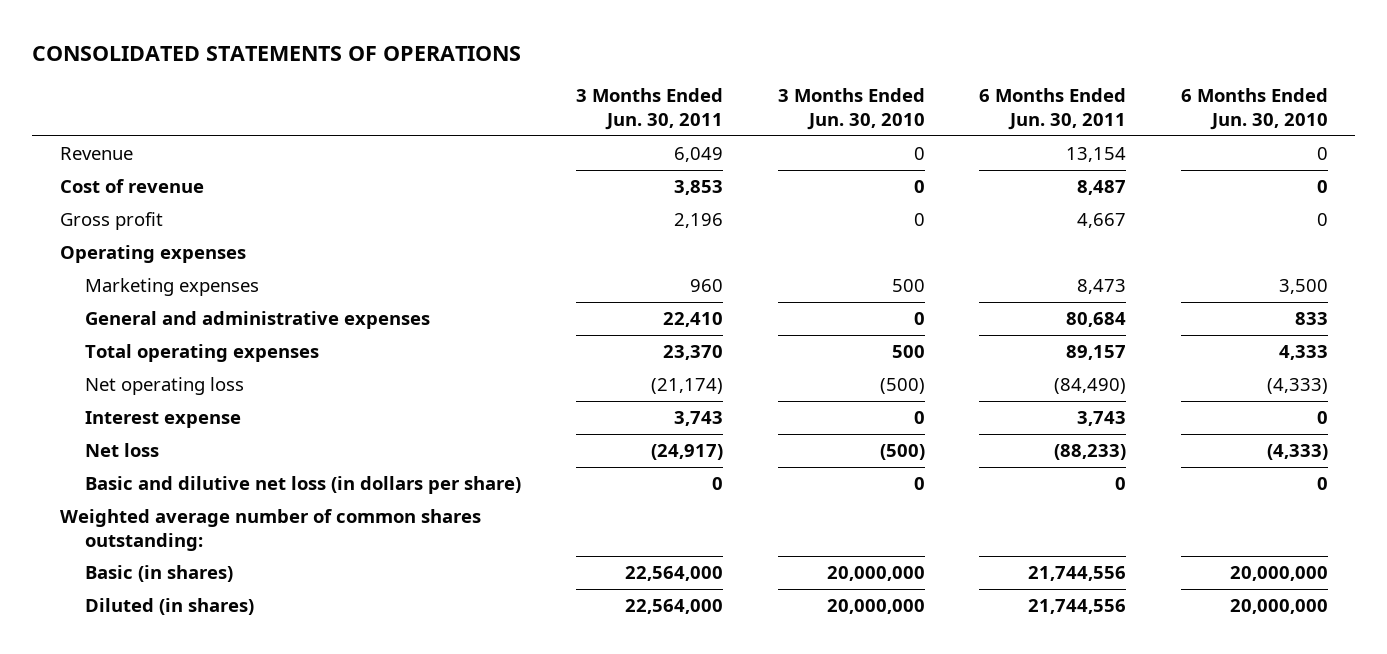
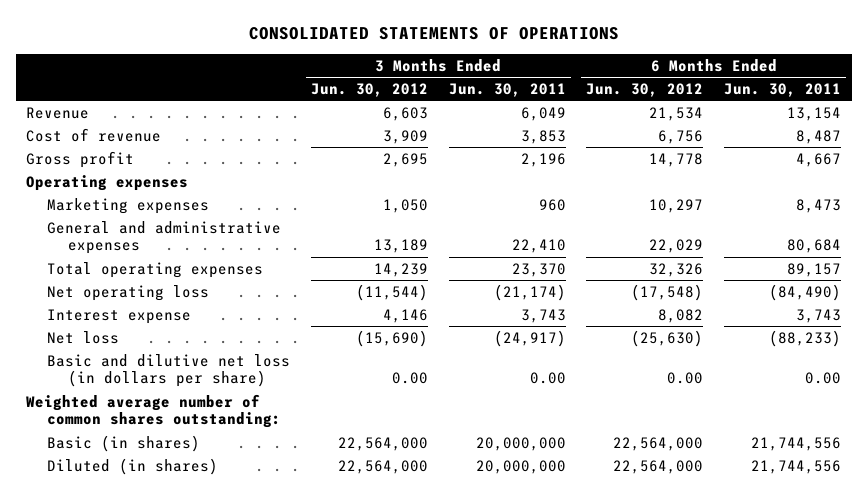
[777,88,925,130] 3 Months Ended Jun. 30, 2010 -> none
[1180,88,1328,130] 6 Months Ended Jun. 30, 2010 -> none
none -> [310,82,428,97] Jun. 30, 2012
none -> [586,82,704,97] Jun. 30, 2012
[711,476,723,490] 0 -> [529,372,566,385] 0.00
[1115,476,1127,490] 0 -> [805,372,842,385] 0.00
[624,565,723,581] 22,564,000 -> [475,436,566,451] 20,000,000
[624,598,723,614] 22,564,000 -> [475,459,566,474] 20,000,000

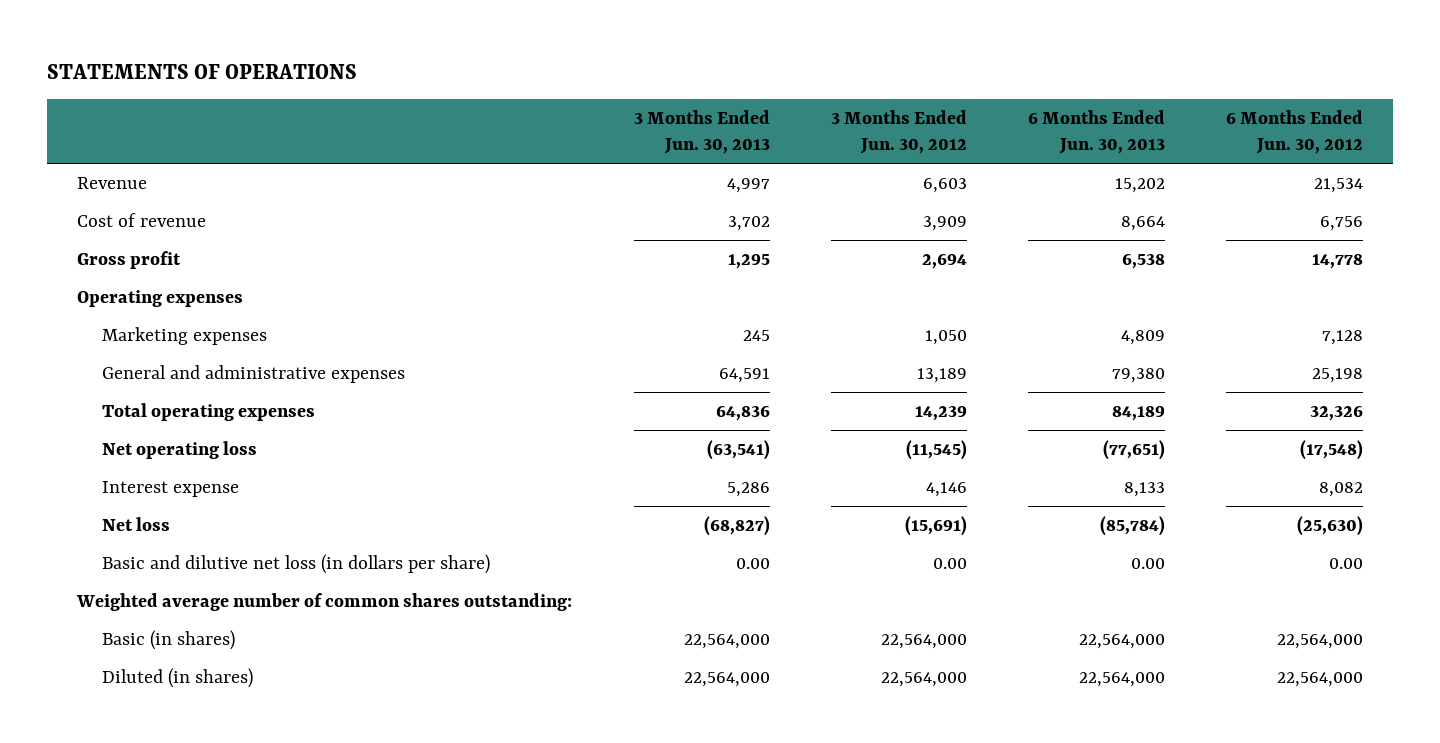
[248,27,619,41] CONSOLIDATED STATEMENTS OF OPERATIONS -> [46,63,357,79] STATEMENTS OF OPERATIONS
[448,82,566,97] Jun. 30, 2011 -> none
[724,82,842,97] Jun. 30, 2011 -> none
none -> [633,109,770,154] 3 Months Ended Jun. 30, 2013
none -> [1027,109,1165,154] 6 Months Ended Jun. 30, 2013
[382,152,428,167] 2,695 -> [921,254,967,270] 2,694
[649,198,704,213] 10,297 -> [1321,330,1363,346] 7,128
[649,239,704,254] 22,029 -> [1311,368,1363,384] 25,198
[355,283,428,301] (11,544) -> [905,440,967,461] (11,545)
[355,329,428,347] (15,690) -> [904,516,967,537] (15,691)

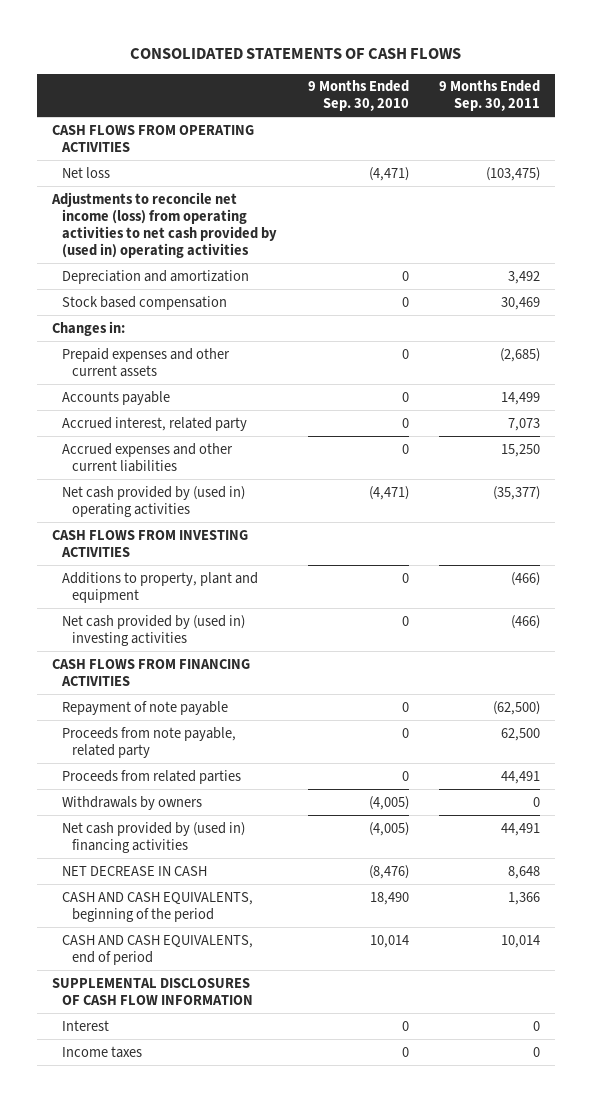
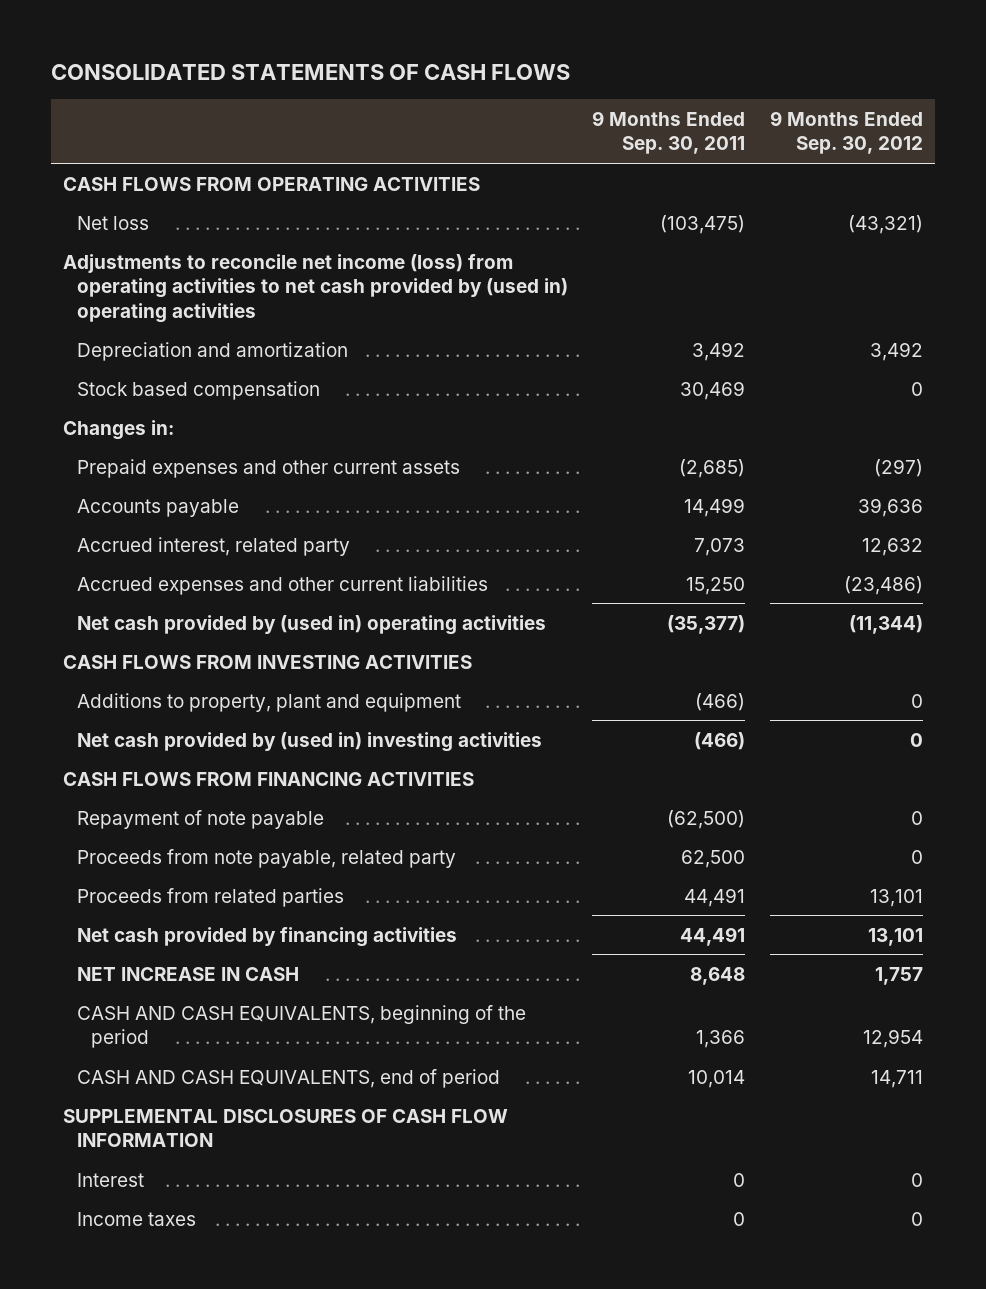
[307,80,409,112] 9 Months Ended Sep. 30, 2010 -> none
none -> [769,111,923,155] 9 Months Ended Sep. 30, 2012
[62,795,203,810] Withdrawals by owners -> none
[62,821,246,853] Net cash provided by (used in) financing activities -> [77,926,458,947] Net cash provided by financing activities
[62,865,208,876] NET DECREASE IN CASH -> [77,966,300,981] NET INCREASE IN CASH

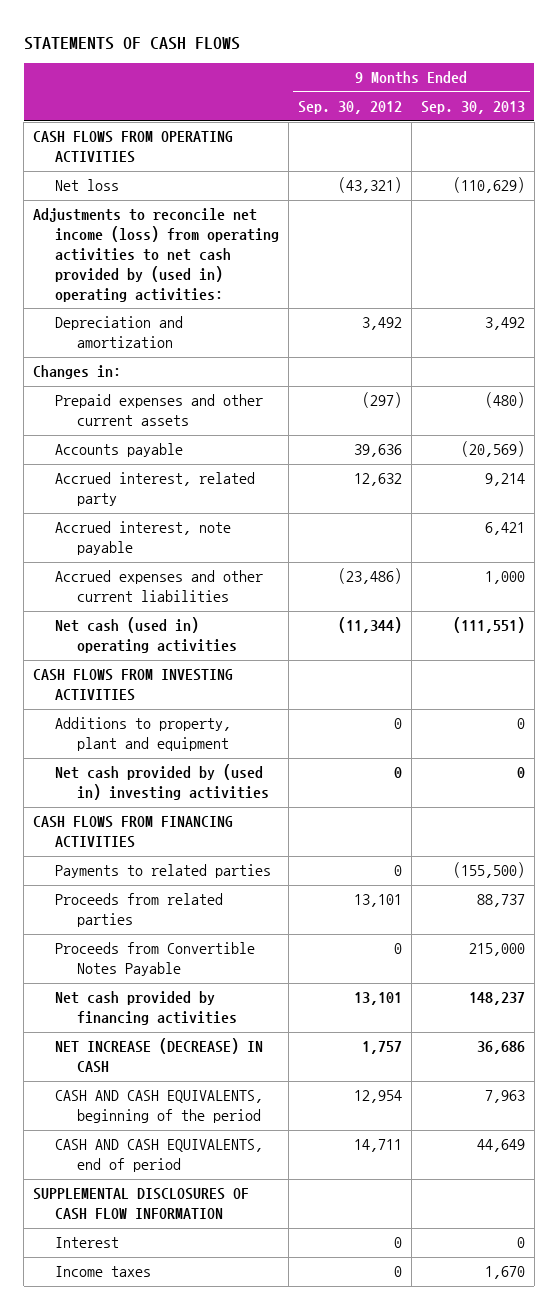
[50,64,570,81] CONSOLIDATED STATEMENTS OF CASH FLOWS -> [23,36,240,50] STATEMENTS OF CASH FLOWS
[592,111,746,155] 9 Months Ended Sep. 30, 2011 -> none
none -> [420,101,525,115] Sep. 30, 2013
[62,253,569,323] Adjustments to reconcile net income (loss) from operating activities to net cash provided by (used in) operating activities -> [33,208,279,302] Adjustments to reconcile net income (loss) from operating activities to net cash provided by (used in) operating activities:
[77,380,321,400] Stock based compensation -> none
none -> [54,521,231,556] Accrued interest, note payable
[77,614,547,635] Net cash provided by (used in) operating activities -> [54,617,237,654] Net cash (used in) operating activities
[77,809,325,829] Repayment of note payable -> none
[77,848,457,868] Proceeds from note payable, related party -> none
none -> [54,864,271,879] Payments to related parties
none -> [54,942,255,977] Proceeds from Convertible Notes Payable
[77,966,300,981] NET INCREASE IN CASH -> [54,1038,263,1074] NET INCREASE (DECREASE) IN CASH

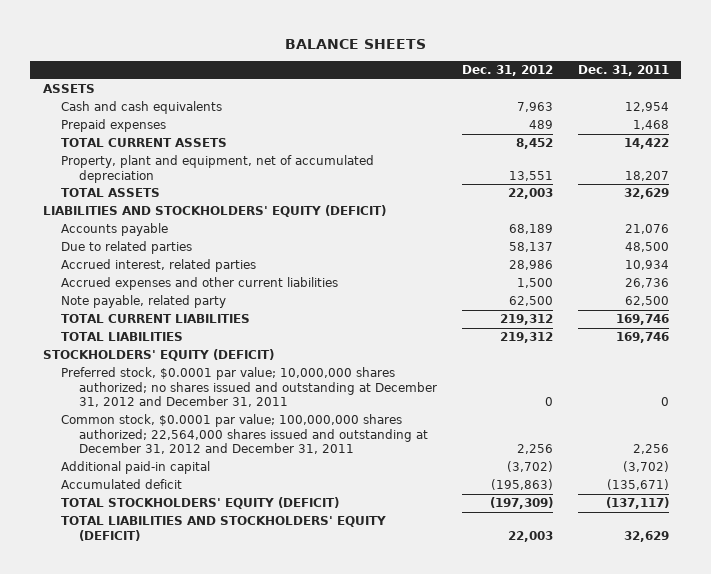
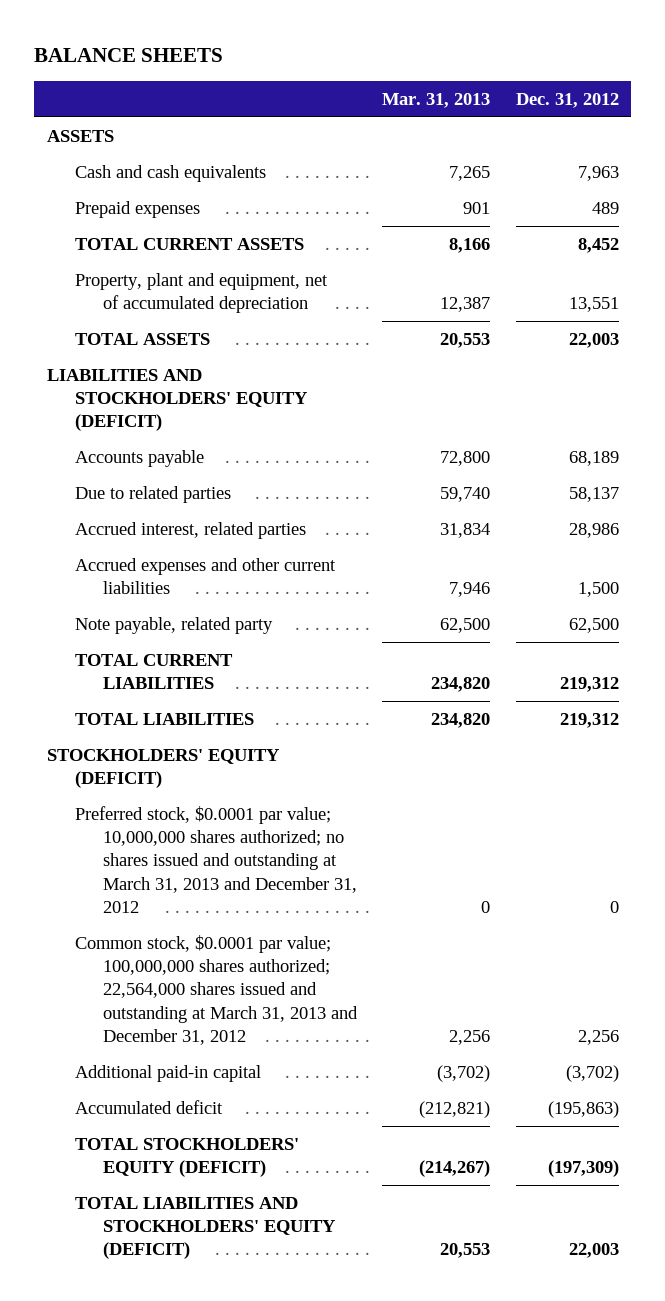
[577,64,669,76] Dec. 31, 2011 -> none
none -> [382,92,491,108] Mar. 31, 2013
[61,367,438,407] Preferred stock, $0.0001 par value; 10,000,000 shares authorized; no shares issued and outstanding at December 31, 2012 and December 31, 2011 -> [74,805,357,913] Preferred stock, $0.0001 par value; 10,000,000 shares authorized; no shares issued and outstanding at March 31, 2013 and December 31, 2012
[61,414,429,454] Common stock, $0.0001 par value; 100,000,000 shares authorized; 22,564,000 shares issued and outstanding at December 31, 2012 and December 31, 2011 -> [74,934,358,1045] Common stock, $0.0001 par value; 100,000,000 shares authorized; 22,564,000 shares issued and outstanding at March 31, 2013 and December 31, 2012

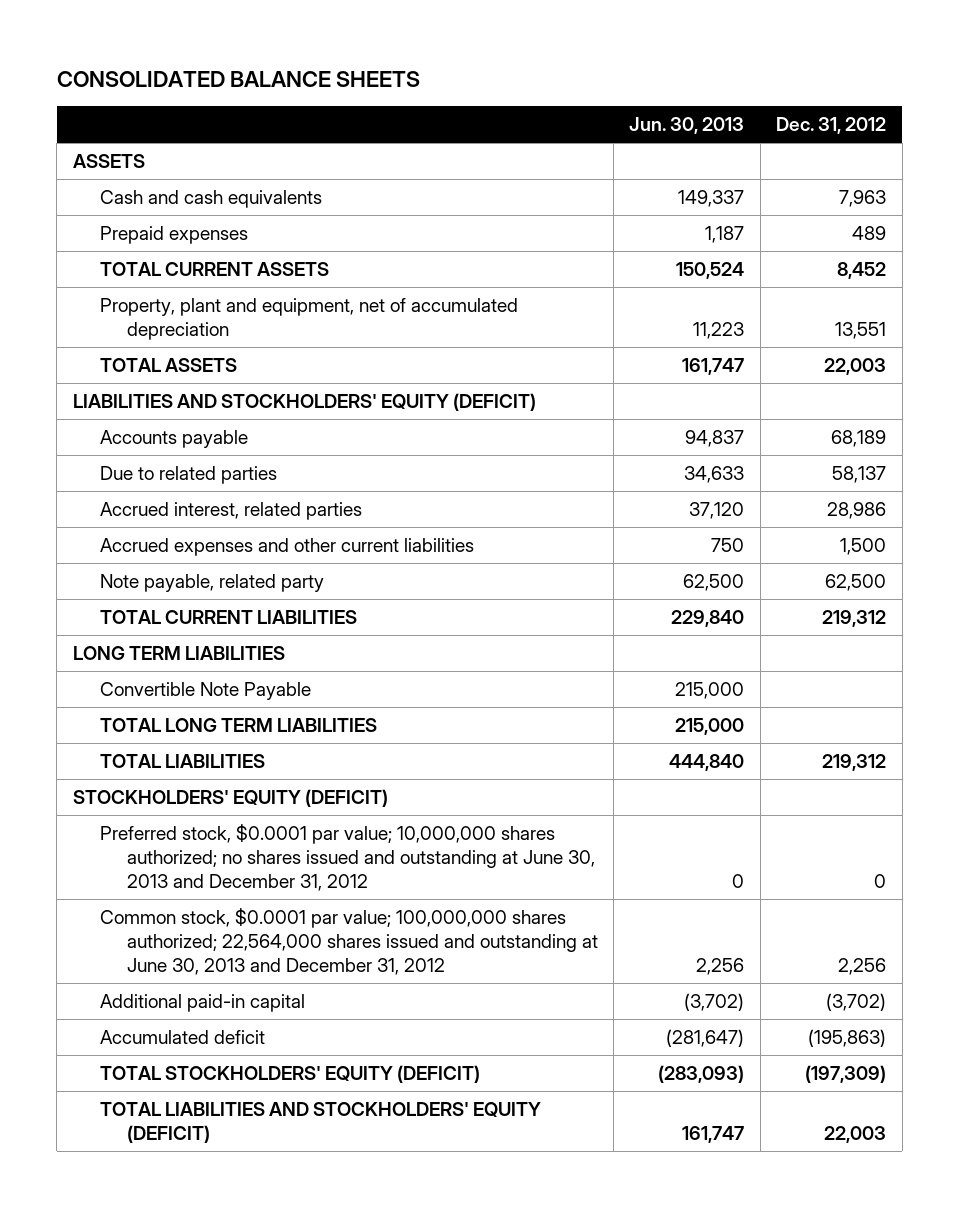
[33,48,223,63] BALANCE SHEETS -> [56,70,420,87] CONSOLIDATED BALANCE SHEETS
[382,92,491,108] Mar. 31, 2013 -> none
none -> [629,117,745,135] Jun. 30, 2013
none -> [72,646,285,661] LONG TERM LIABILITIES
none -> [99,682,311,701] Convertible Note Payable
none -> [99,718,377,733] TOTAL LONG TERM LIABILITIES
[74,805,357,913] Preferred stock, $0.0001 par value; 10,000,000 shares authorized; no shares issued and outstanding at March 31, 2013 and December 31, 2012 -> [99,824,595,892] Preferred stock, $0.0001 par value; 10,000,000 shares authorized; no shares issued and outstanding at June 30, 2013 and December 31, 2012
[74,934,358,1045] Common stock, $0.0001 par value; 100,000,000 shares authorized; 22,564,000 shares issued and outstanding at March 31, 2013 and December 31, 2012 -> [99,908,598,976] Common stock, $0.0001 par value; 100,000,000 shares authorized; 22,564,000 shares issued and outstanding at June 30, 2013 and December 31, 2012

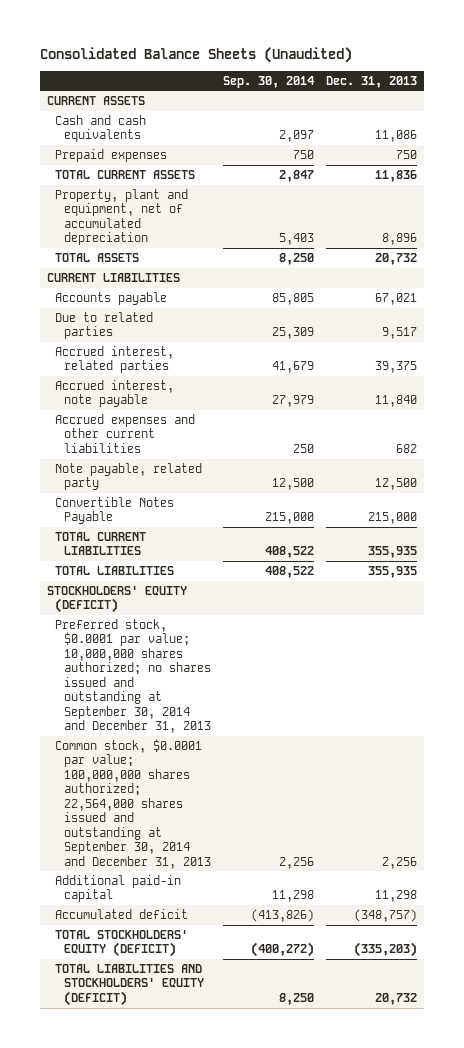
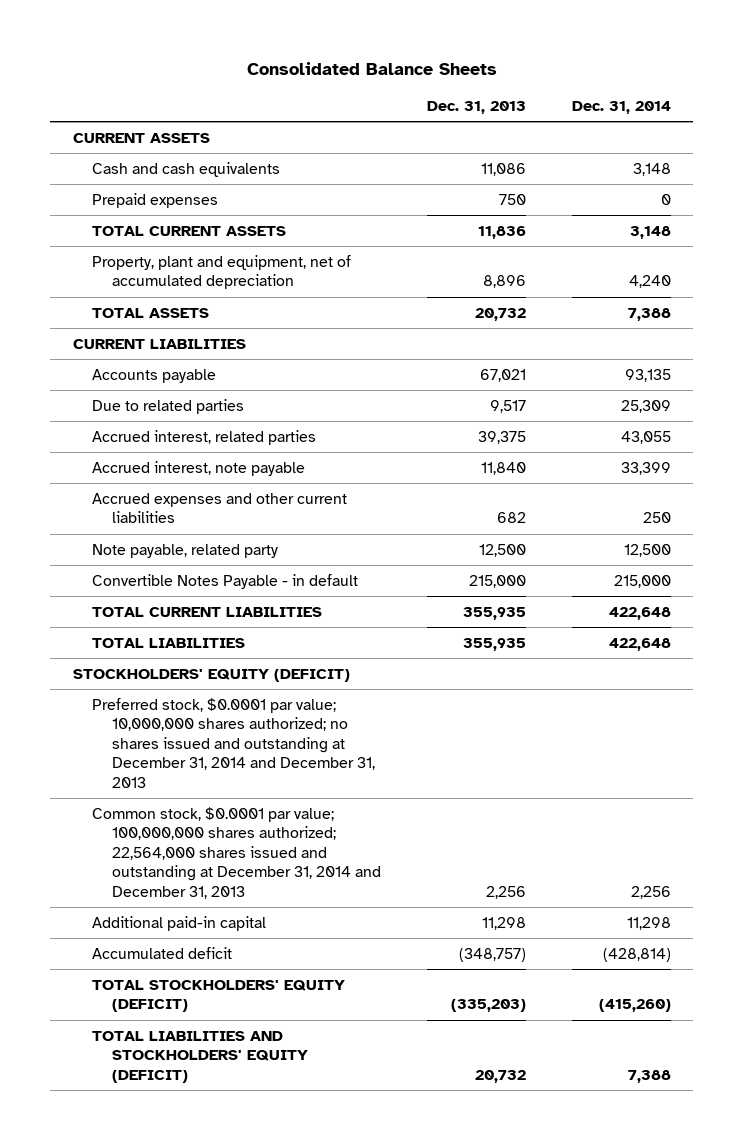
[40,46,353,63] Consolidated Balance Sheets (Unaudited) -> [246,61,497,75] Consolidated Balance Sheets
[223,75,315,88] Sep. 30, 2014 -> none
none -> [571,101,671,115] Dec. 31, 2014
[55,496,175,525] Convertible Notes Payable -> [92,573,359,589] Convertible Notes Payable - in default
[55,618,211,734] Preferred stock, $0.0001 par value; 10,000,000 shares authorized; no shares issued and outstanding at September 30, 2014 and December 31, 2013 -> [92,697,375,788] Preferred stock, $0.0001 par value; 10,000,000 shares authorized; no shares issued and outstanding at December 31, 2014 and December 31, 2013
[55,738,211,869] Common stock, $0.0001 par value; 100,000,000 shares authorized; 22,564,000 shares issued and outstanding at September 30, 2014 and December 31, 2013 -> [92,806,381,899] Common stock, $0.0001 par value; 100,000,000 shares authorized; 22,564,000 shares issued and outstanding at December 31, 2014 and December 31, 2013

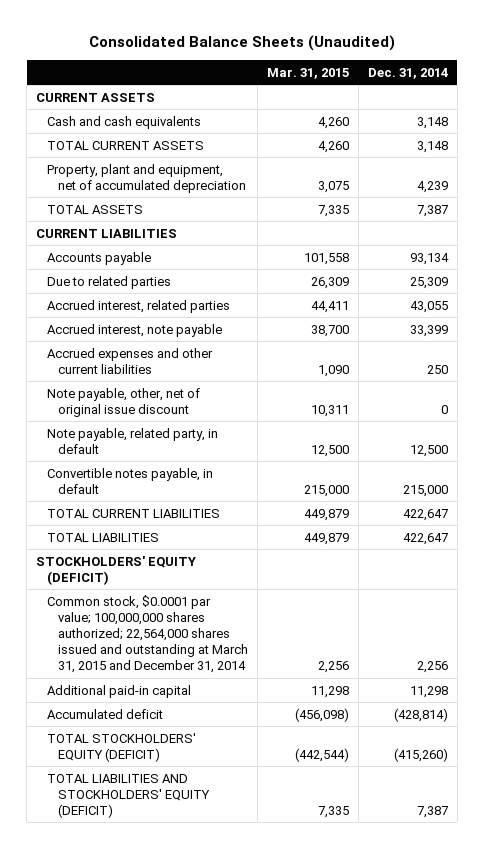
[246,61,497,75] Consolidated Balance Sheets -> [88,34,395,51] Consolidated Balance Sheets (Unaudited)
[426,101,526,115] Dec. 31, 2013 -> none
none -> [266,67,349,79] Mar. 31, 2015
[92,192,219,208] Prepaid expenses -> none
[628,275,671,289] 4,240 -> [416,180,448,193] 4,239
[627,307,671,321] 7,388 -> [416,204,448,217] 7,387
[624,368,671,382] 93,135 -> [409,252,449,265] 93,134
none -> [47,387,201,417] Note payable, other, net of original issue discount
[92,543,279,558] Note payable, related party -> [47,427,219,454] Note payable, related party, in default
[92,573,359,589] Convertible Notes Payable - in default -> [47,467,214,494] Convertible notes payable, in default
[608,606,671,620] 422,648 -> [402,508,448,521] 422,647
[608,637,671,651] 422,648 -> [402,532,448,545] 422,647
[92,697,375,788] Preferred stock, $0.0001 par value; 10,000,000 shares authorized; no shares issued and outstanding at December 31, 2014 and December 31, 2013 -> none
[92,806,381,899] Common stock, $0.0001 par value; 100,000,000 shares authorized; 22,564,000 shares issued and outstanding at December 31, 2014 and December 31, 2013 -> [47,594,248,674] Common stock, $0.0001 par value; 100,000,000 shares authorized; 22,564,000 shares issued and outstanding at March 31, 2015 and December 31, 2014
[627,1069,671,1083] 7,388 -> [416,805,448,818] 7,387

